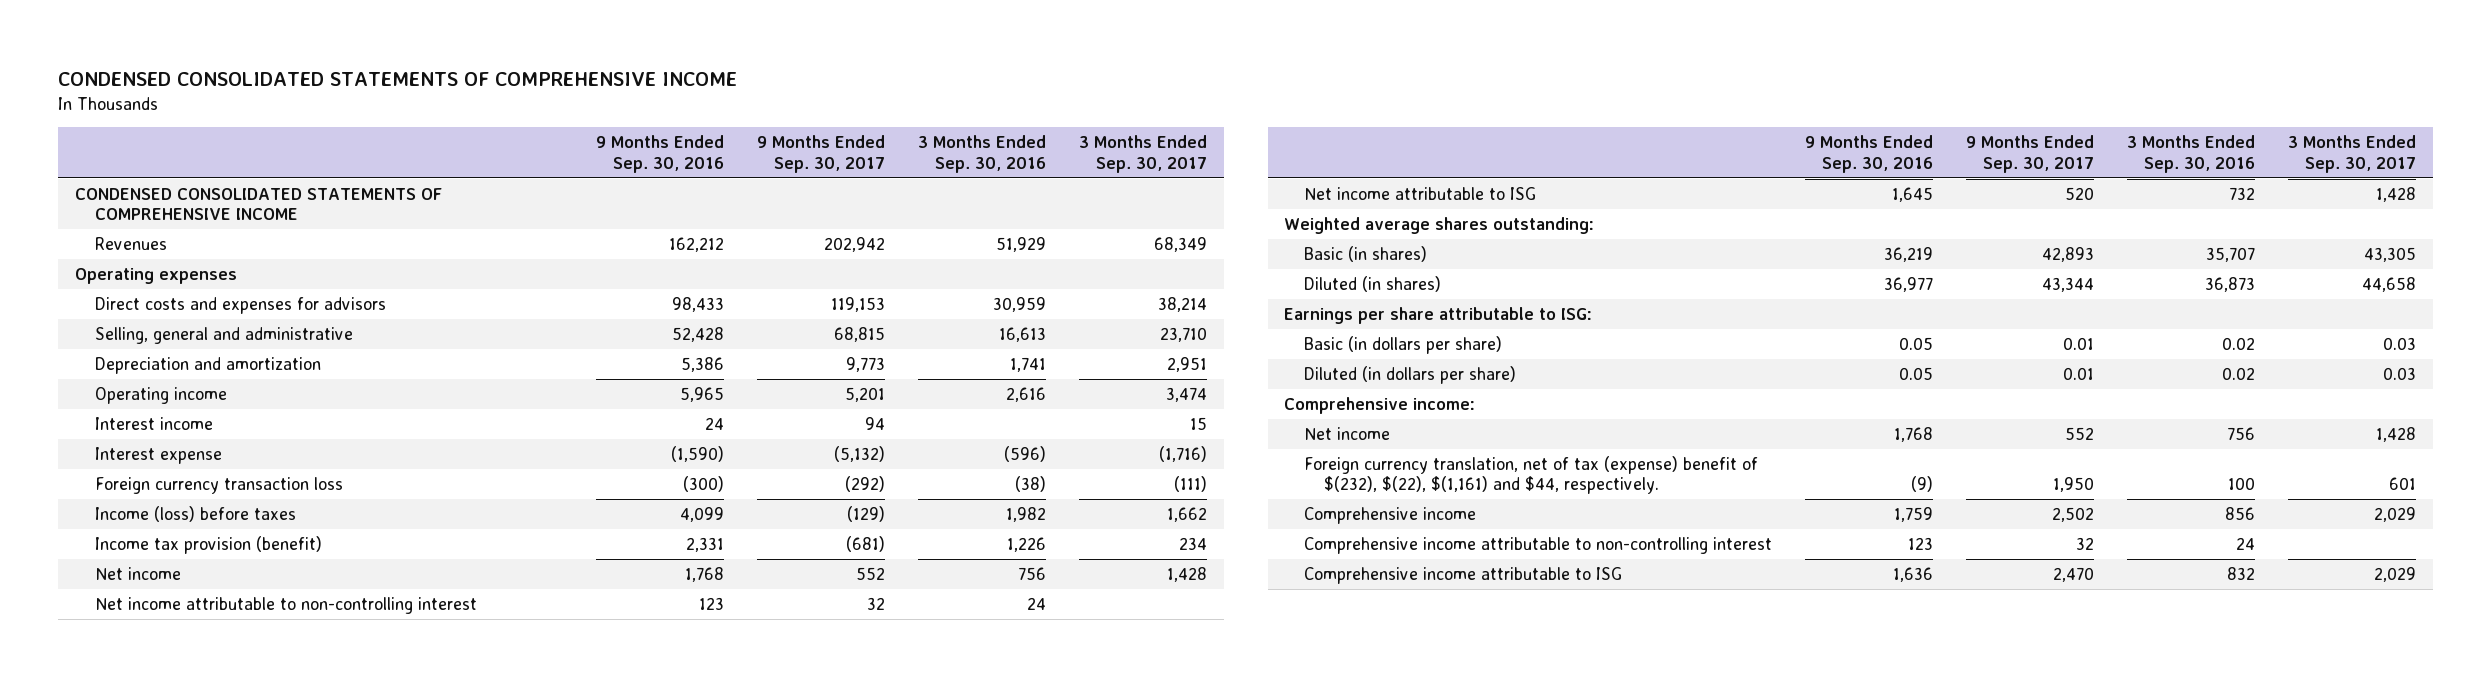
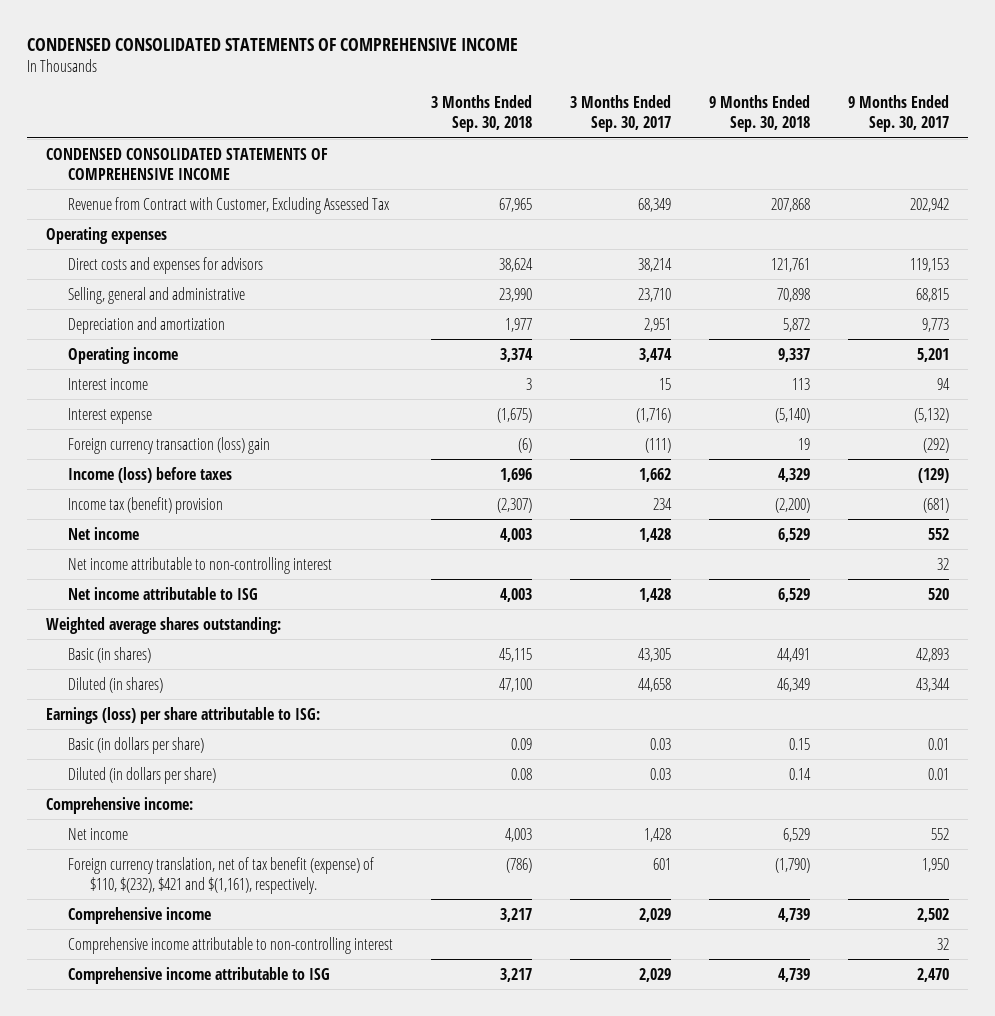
[595,135,724,173] 9 Months Ended Sep. 30, 2016 -> none
[917,135,1046,173] 3 Months Ended Sep. 30, 2016 -> none
none -> [431,95,533,133] 3 Months Ended Sep. 30, 2018
none -> [709,95,811,133] 9 Months Ended Sep. 30, 2018
[94,236,167,250] Revenues -> [68,196,391,214] Revenue from Contract with Customer, Excluding Assessed Tax
[94,476,343,494] Foreign currency transaction loss -> [68,436,271,454] Foreign currency transaction (loss) gain
[94,535,322,554] Income tax provision (benefit) -> [68,496,224,514] Income tax (benefit) provision
[1284,306,1593,324] Earnings per share attributable to ISG: -> [46,706,321,724] Earnings (loss) per share attributable to ISG:
[1303,455,1758,495] Foreign currency translation, net of tax (expense) benefit of $(232), $(22), $(1,161) and $44, respectively. -> [68,856,375,894] Foreign currency translation, net of tax benefit (expense) of $110, $(232), $421 and $(1,161), respectively.

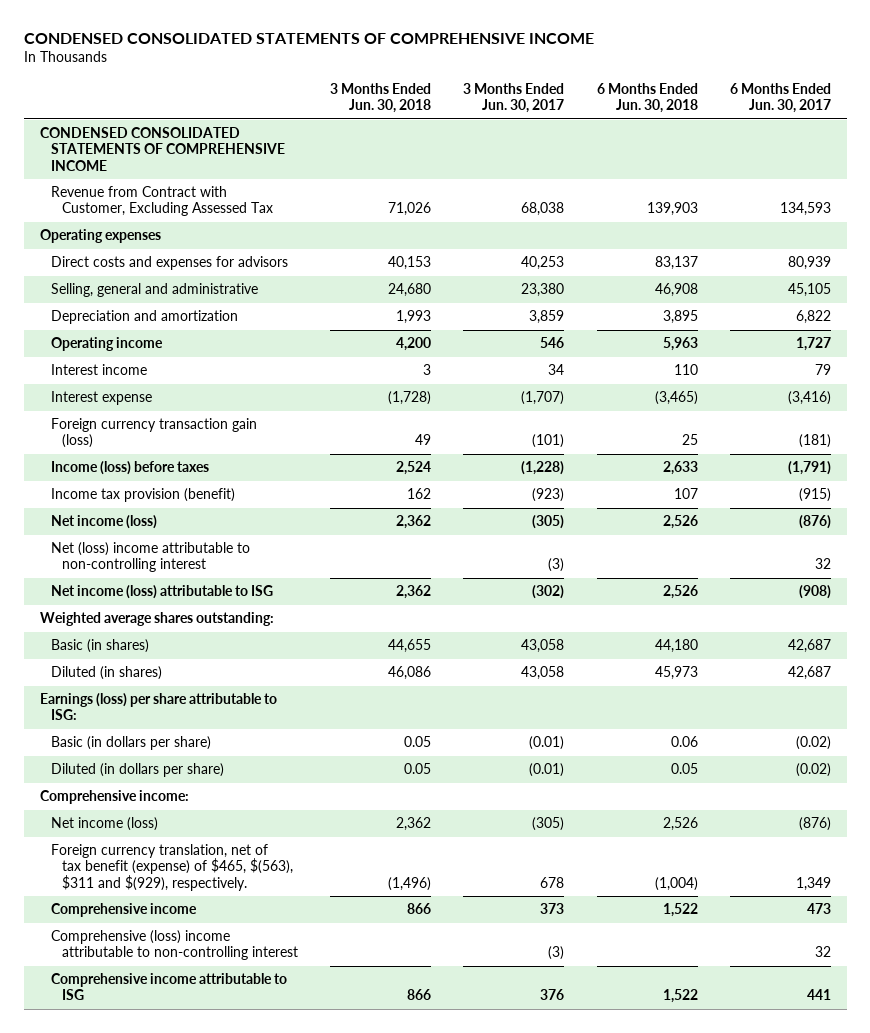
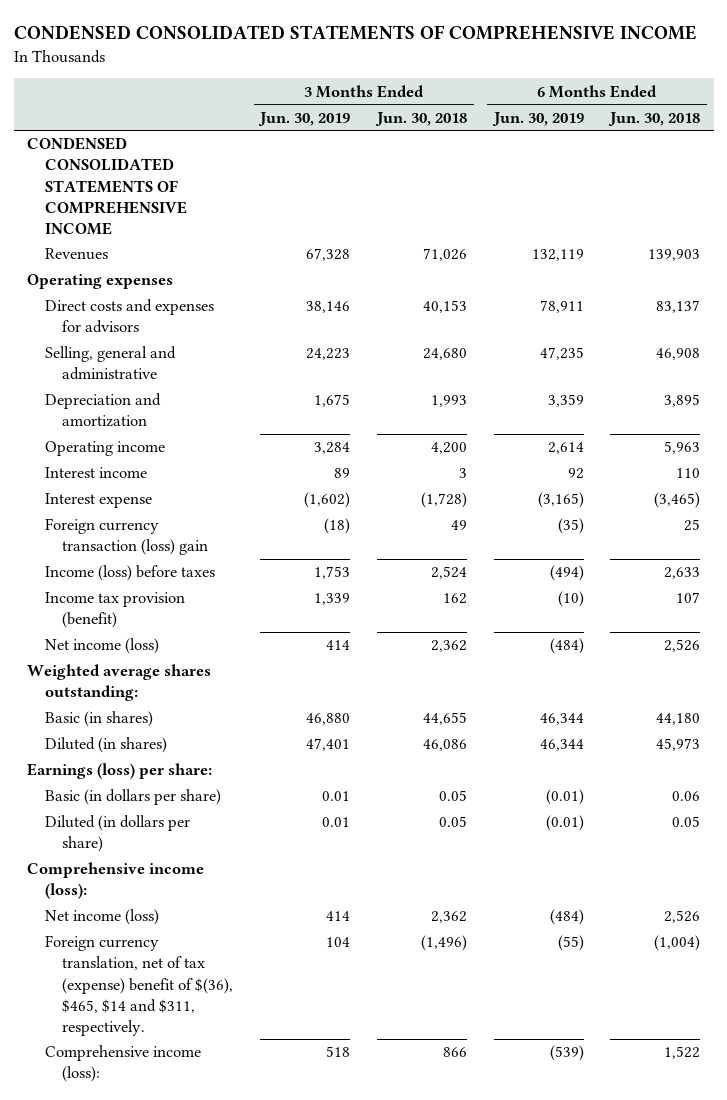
[463,82,565,113] 3 Months Ended Jun. 30, 2017 -> none
[729,82,831,113] 6 Months Ended Jun. 30, 2017 -> none
none -> [258,111,351,126] Jun. 30, 2019
none -> [491,111,584,126] Jun. 30, 2019
[50,186,274,217] Revenue from Contract with Customer, Excluding Assessed Tax -> [44,248,108,261] Revenues
[50,418,257,449] Foreign currency transaction gain (loss) -> [44,518,209,556] Foreign currency transaction (loss) gain
[50,542,250,573] Net (loss) income attributable to non-controlling interest -> none
[50,585,273,600] Net income (loss) attributable to ISG -> none
[39,693,277,721] Earnings (loss) per share attributable to ISG: -> [26,763,212,780] Earnings (loss) per share:
[39,790,189,805] Comprehensive income: -> [26,862,204,900] Comprehensive income (loss):
[50,903,197,918] Comprehensive income -> none
[50,930,299,961] Comprehensive (loss) income attributable to non-controlling interest -> none
[50,844,294,891] Foreign currency translation, net of tax benefit (expense) of $465, $(563), $311 and $(929), respectively. -> [44,935,234,1036] Foreign currency translation, net of tax (expense) benefit of $(36), $465, $14 and $311, respectively.
[50,973,287,1001] Comprehensive income attributable to ISG -> [44,1045,201,1083] Comprehensive income (loss):

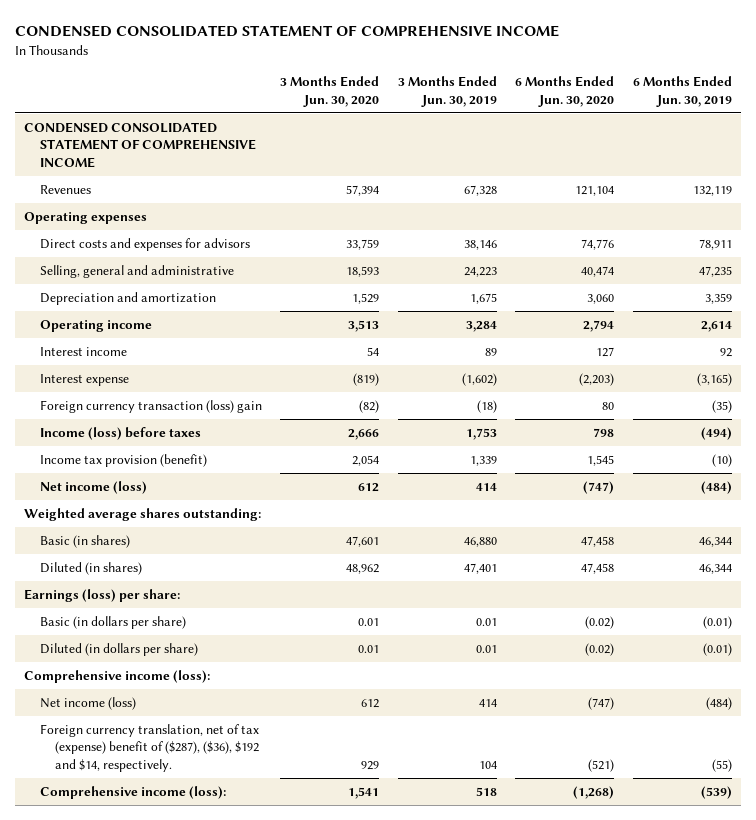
[13,25,697,41] CONDENSED CONSOLIDATED STATEMENTS OF COMPREHENSIVE INCOME -> [15,25,560,38] CONDENSED CONSOLIDATED STATEMENT OF COMPREHENSIVE INCOME
[374,111,467,126] Jun. 30, 2018 -> none
[608,111,701,126] Jun. 30, 2018 -> none
none -> [280,76,380,107] 3 Months Ended Jun. 30, 2020
none -> [515,76,615,107] 6 Months Ended Jun. 30, 2020
[26,137,187,235] CONDENSED CONSOLIDATED STATEMENTS OF COMPREHENSIVE INCOME -> [24,121,256,169] CONDENSED CONSOLIDATED STATEMENT OF COMPREHENSIVE INCOME
[44,935,234,1036] Foreign currency translation, net of tax (expense) benefit of $(36), $465, $14 and $311, respectively. -> [39,723,260,773] Foreign currency translation, net of tax (expense) benefit of ($287), ($36), $192 and $14, respectively.

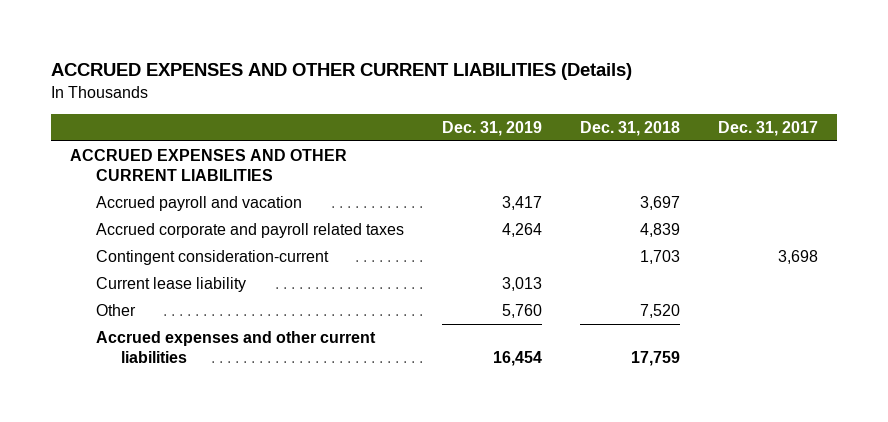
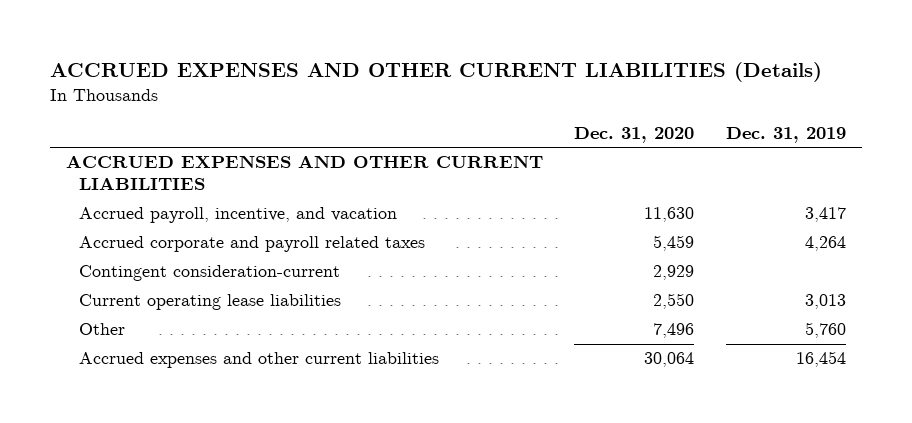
[580,121,681,137] Dec. 31, 2018 -> none
[718,121,819,137] Dec. 31, 2017 -> none
none -> [574,126,695,143] Dec. 31, 2020
[95,195,302,211] Accrued payroll and vacation -> [78,207,397,224] Accrued payroll, incentive, and vacation
[95,276,246,292] Current lease liability -> [78,294,341,311] Current operating lease liabilities

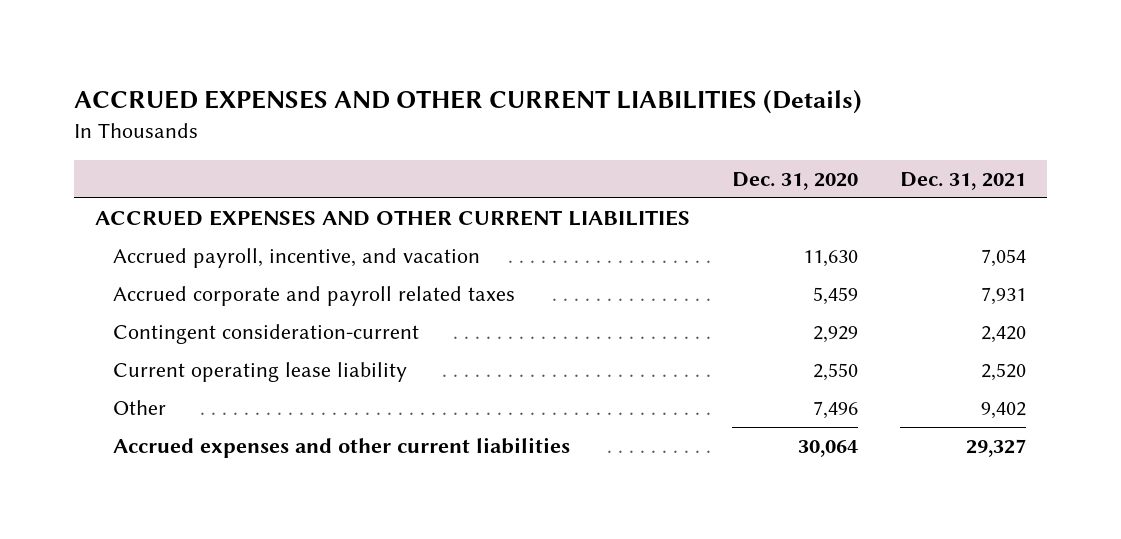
[725,126,846,143] Dec. 31, 2019 -> none
none -> [900,172,1027,191] Dec. 31, 2021
[78,294,341,311] Current operating lease liabilities -> [112,361,407,382] Current operating lease liability

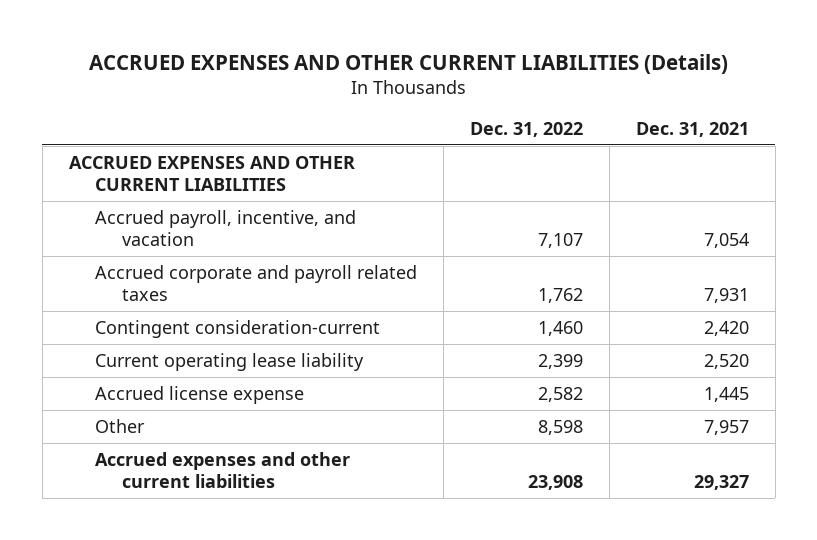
[732,172,859,191] Dec. 31, 2020 -> none
none -> [470,121,584,137] Dec. 31, 2022
none -> [95,385,305,404] Accrued license expense
[981,401,1027,419] 9,402 -> [703,419,749,435] 7,957

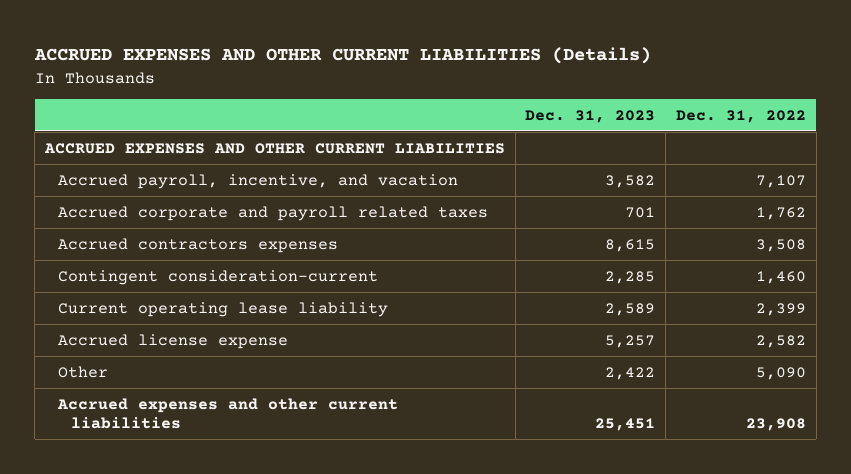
[635,121,749,137] Dec. 31, 2021 -> none
none -> [525,109,656,123] Dec. 31, 2023
none -> [58,237,339,253] Accrued contractors expenses
[538,419,584,435] 8,598 -> [755,366,806,380] 5,090

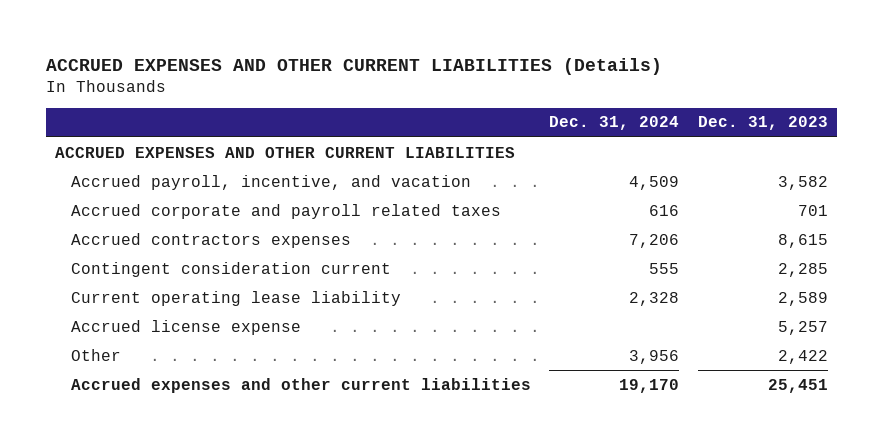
[675,109,806,123] Dec. 31, 2022 -> none
none -> [549,116,680,131] Dec. 31, 2024
[58,269,379,285] Contingent consideration-current -> [70,261,391,277] Contingent consideration current

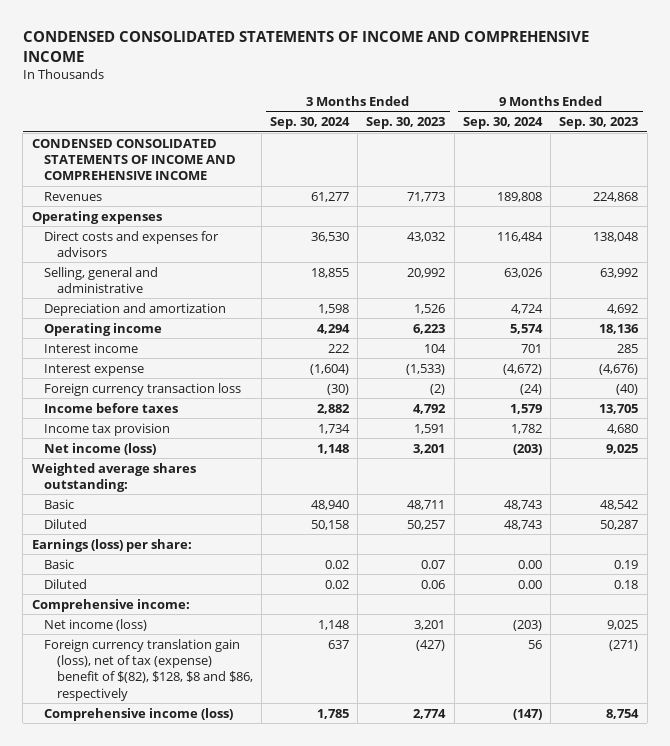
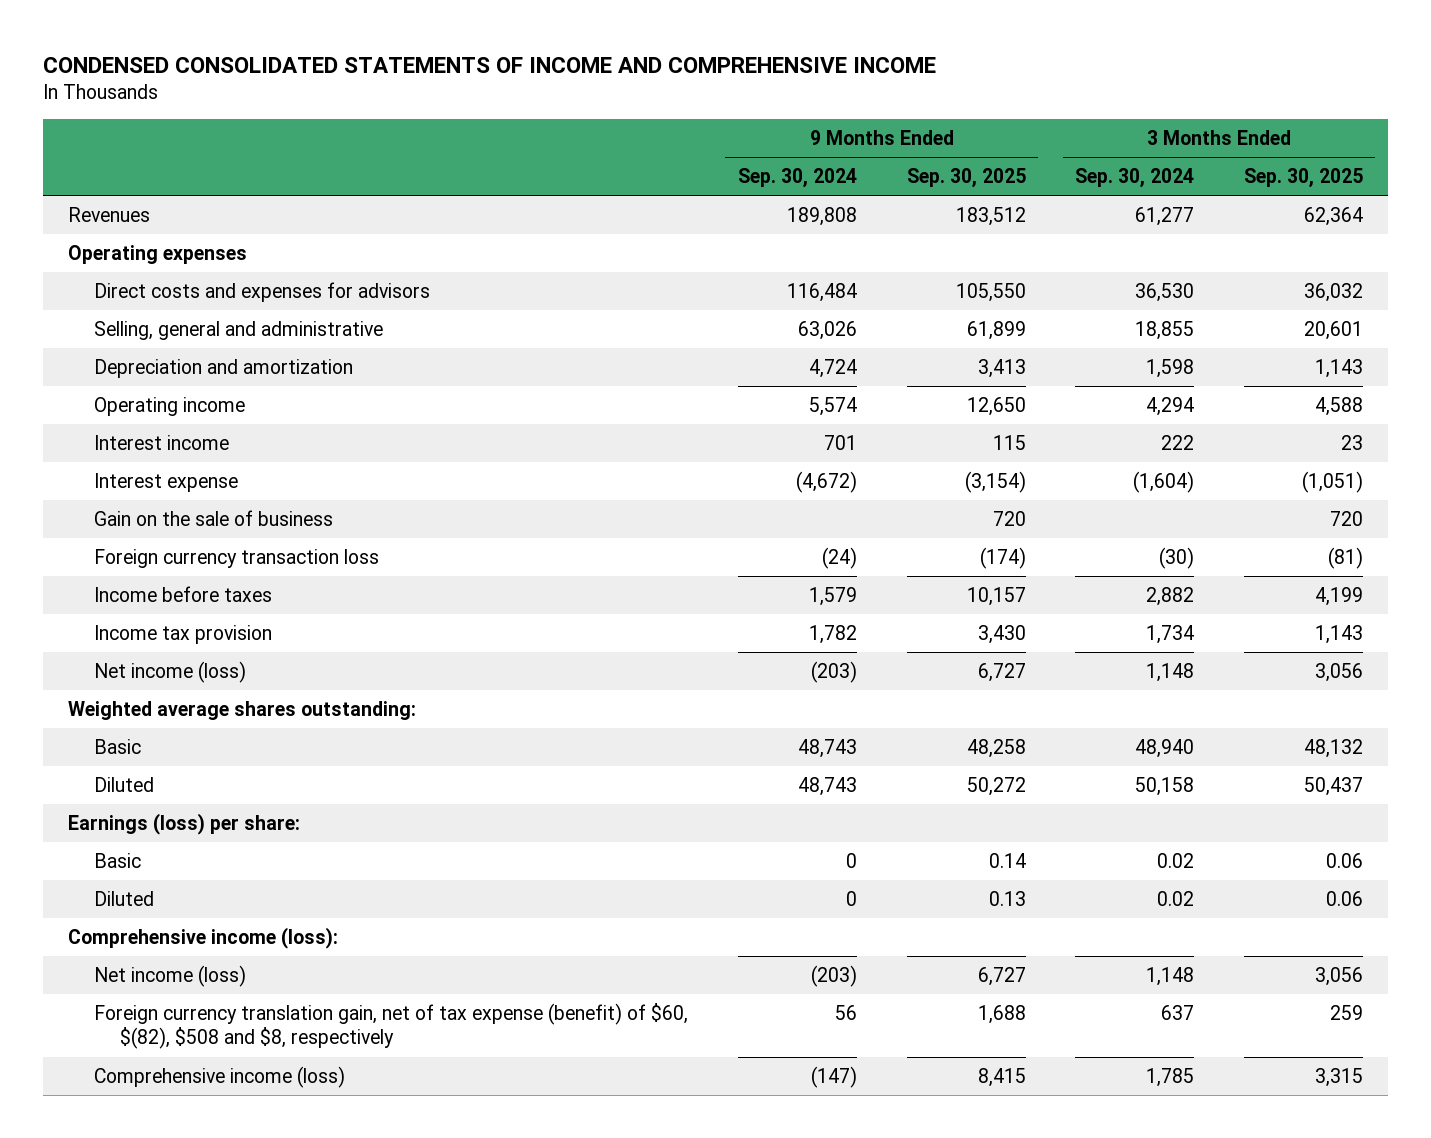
[366,117,446,130] Sep. 30, 2023 -> none
[559,117,639,130] Sep. 30, 2023 -> none
none -> [906,168,1026,189] Sep. 30, 2025
none -> [1244,168,1364,189] Sep. 30, 2025
[31,138,237,181] CONDENSED CONSOLIDATED STATEMENTS OF INCOME AND COMPREHENSIVE INCOME -> none
none -> [94,510,334,527] Gain on the sale of business
[517,559,542,569] 0.00 -> [845,853,857,869] 0
[517,579,542,589] 0.00 -> [845,891,857,907] 0
[31,598,190,612] Comprehensive income: -> [67,927,338,950] Comprehensive income (loss):
[44,638,253,701] Foreign currency translation gain (loss), net of tax (expense) benefit of $(82), $128, $8 and $86, respectively -> [94,1003,689,1050] Foreign currency translation gain, net of tax expense (benefit) of $60, $(82), $508 and $8, respectively

